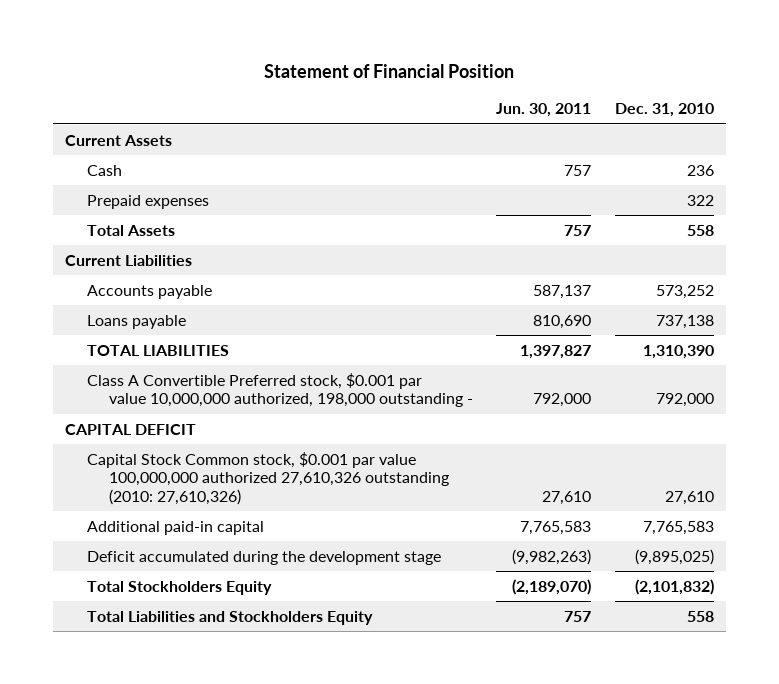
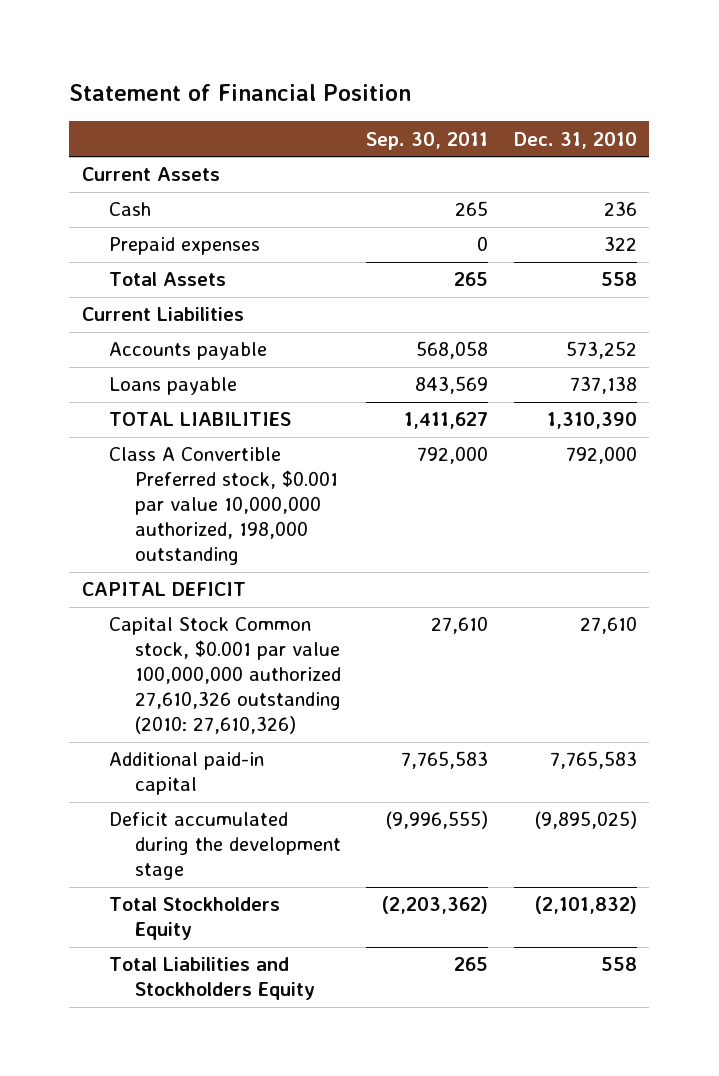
[496,103,592,118] Jun. 30, 2011 -> none
none -> [366,131,489,150] Sep. 30, 2011
[86,372,473,408] Class A Convertible Preferred stock, $0.001 par value 10,000,000 authorized, 198,000 outstanding - -> [108,447,338,566] Class A Convertible Preferred stock, $0.001 par value 10,000,000 authorized, 198,000 outstanding

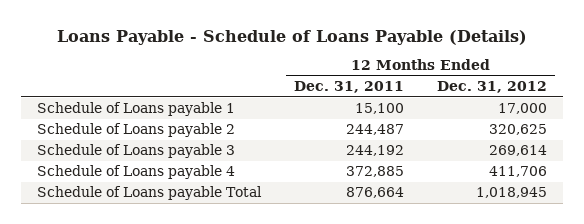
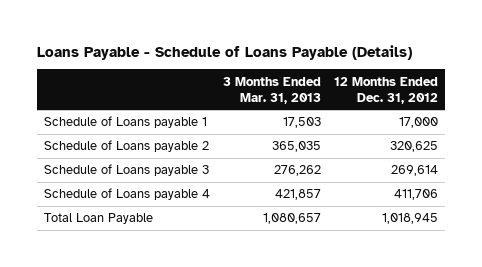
[294,80,405,93] Dec. 31, 2011 -> none
none -> [222,76,321,104] 3 Months Ended Mar. 31, 2013
[37,186,263,201] Schedule of Loans payable Total -> [43,213,153,225] Total Loan Payable

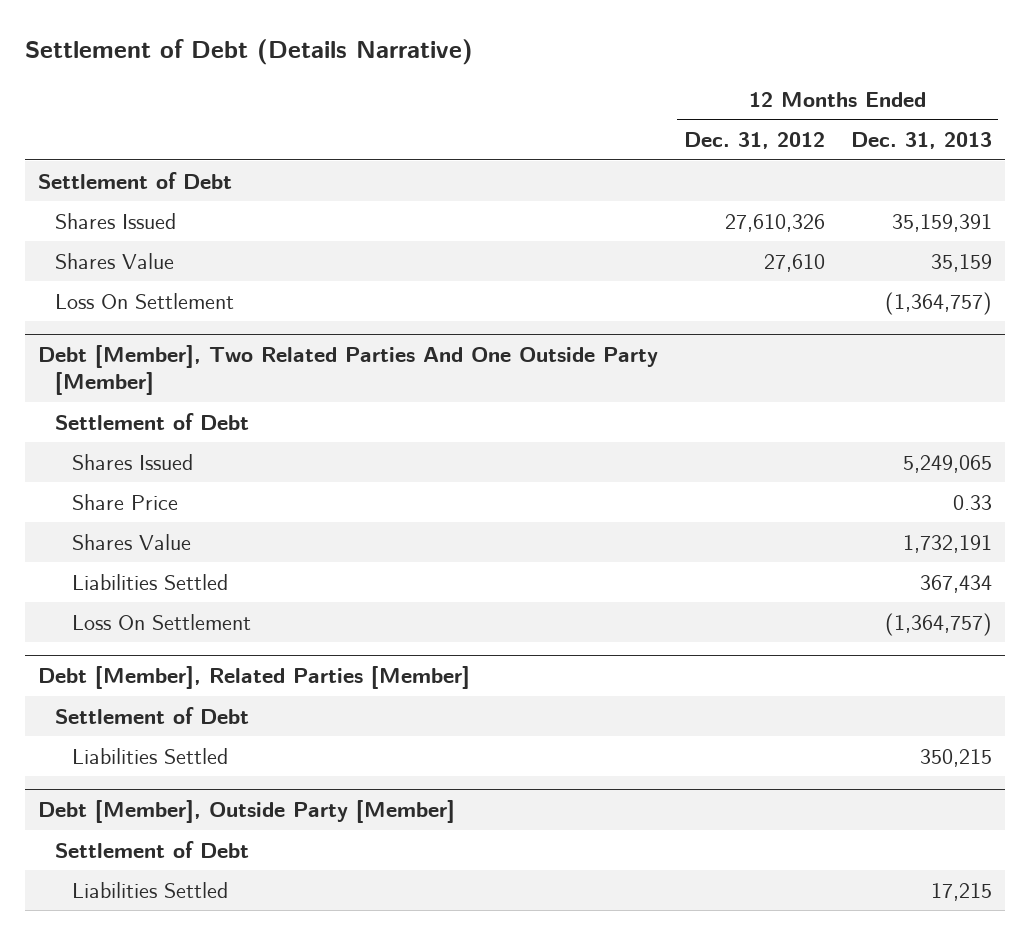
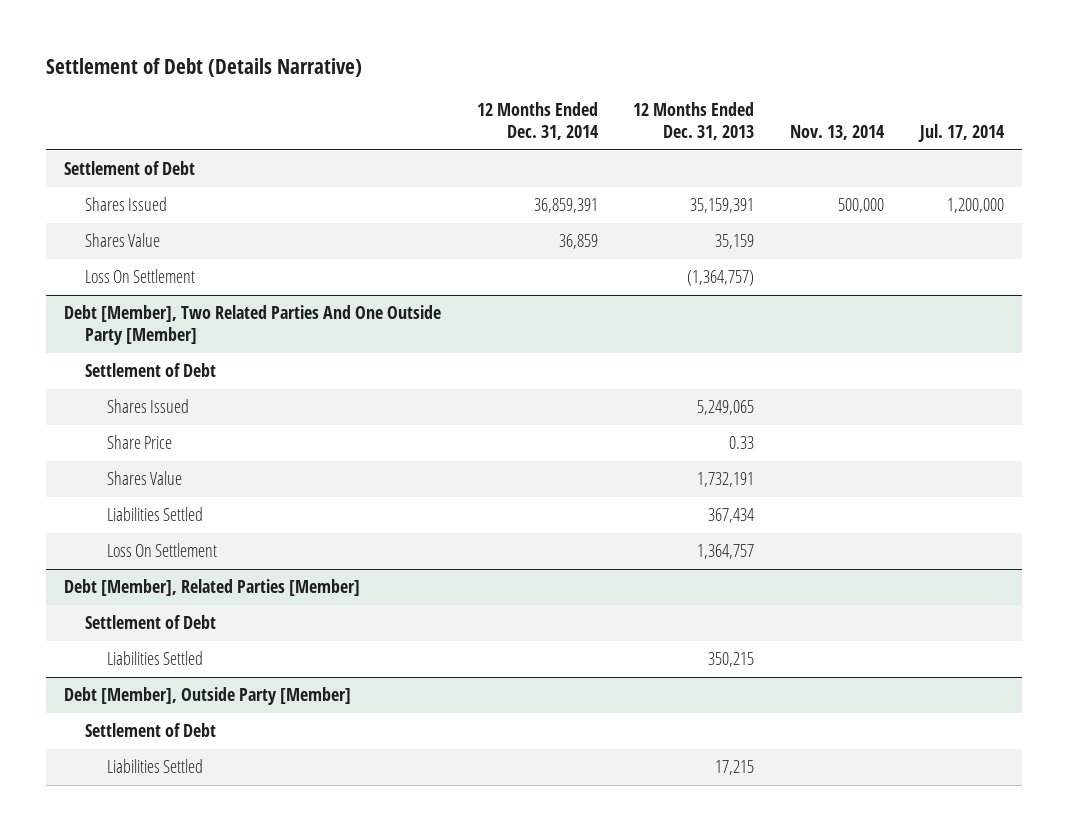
[683,132,825,150] Dec. 31, 2012 -> none
none -> [476,102,599,141] 12 Months Ended Dec. 31, 2014
none -> [790,125,886,141] Nov. 13, 2014
none -> [918,124,1006,143] Jul. 17, 2014
[884,612,992,636] (1,364,757) -> [697,544,755,560] 1,364,757

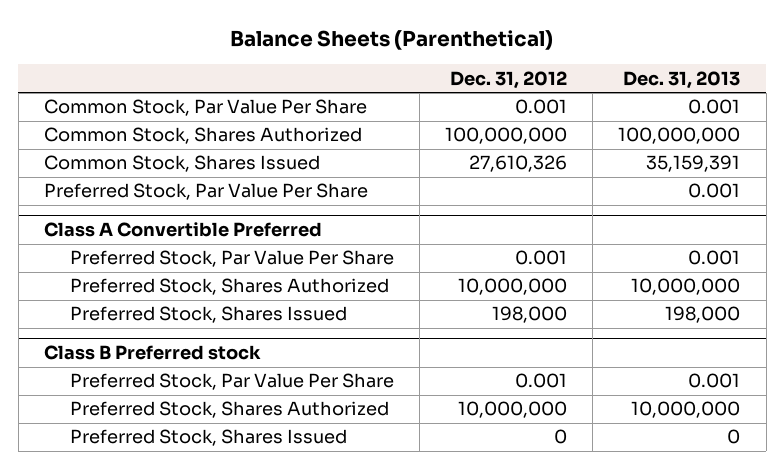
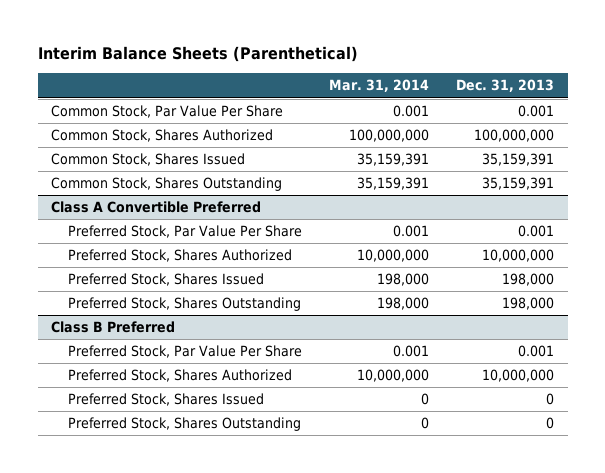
[230,30,554,51] Balance Sheets (Parenthetical) -> [37,46,358,63] Interim Balance Sheets (Parenthetical)
[450,70,568,89] Dec. 31, 2012 -> none
none -> [329,79,430,93] Mar. 31, 2014
[43,183,368,201] Preferred Stock, Par Value Per Share -> none
none -> [51,177,283,192] Common Stock, Shares Outstanding
none -> [68,297,302,312] Preferred Stock, Shares Outstanding
[43,345,261,361] Class B Preferred stock -> [51,321,176,334] Class B Preferred
none -> [68,417,302,432] Preferred Stock, Shares Outstanding

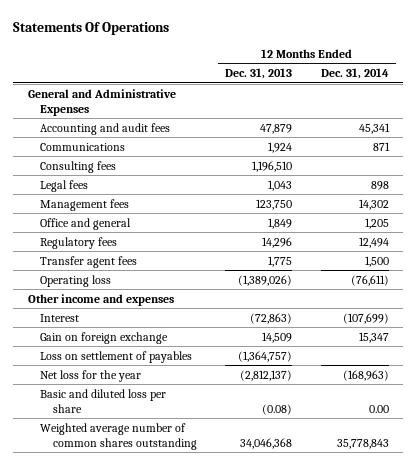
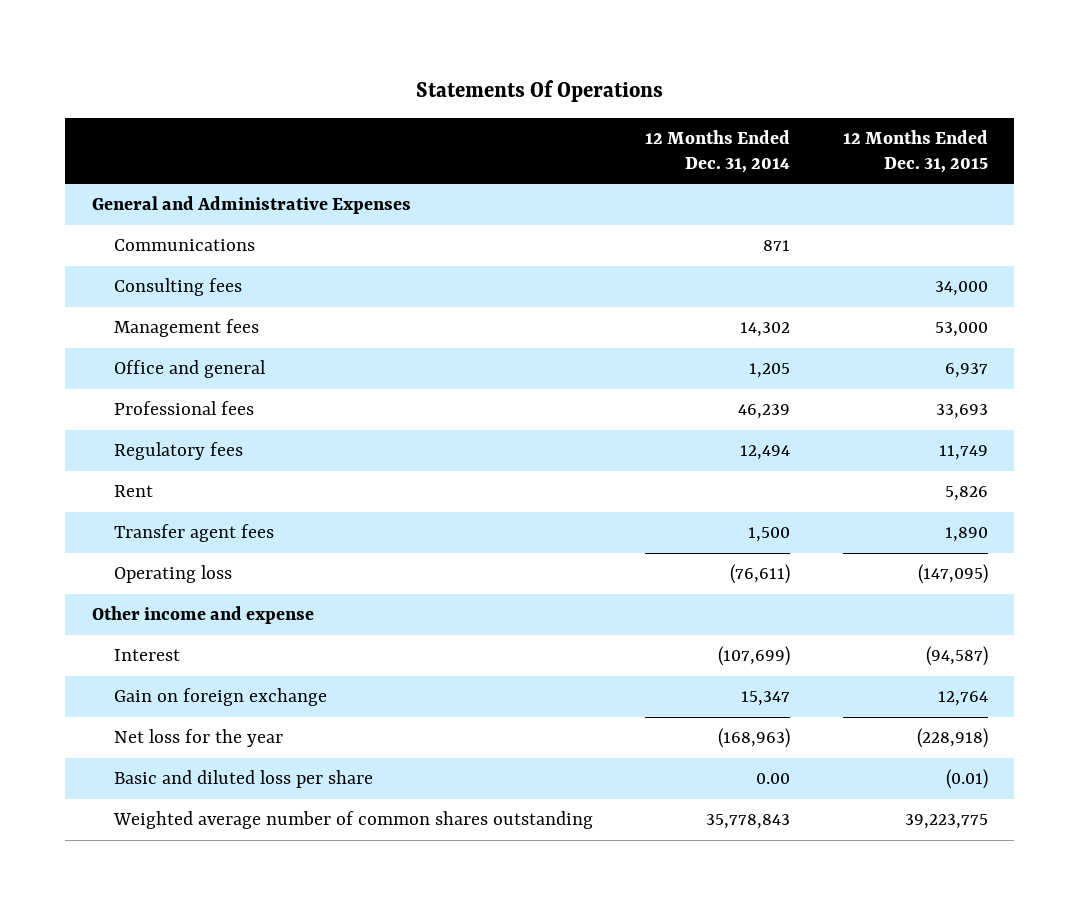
[225,68,293,80] Dec. 31, 2013 -> none
none -> [842,130,988,174] 12 Months Ended Dec. 31, 2015
[40,122,171,135] Accounting and audit fees -> none
[40,179,89,192] Legal fees -> none
none -> [113,401,254,416] Professional fees
none -> [113,485,153,498] Rent
[27,293,174,306] Other income and expenses -> [91,606,314,625] Other income and expense
[40,350,193,363] Loss on settlement of payables -> none

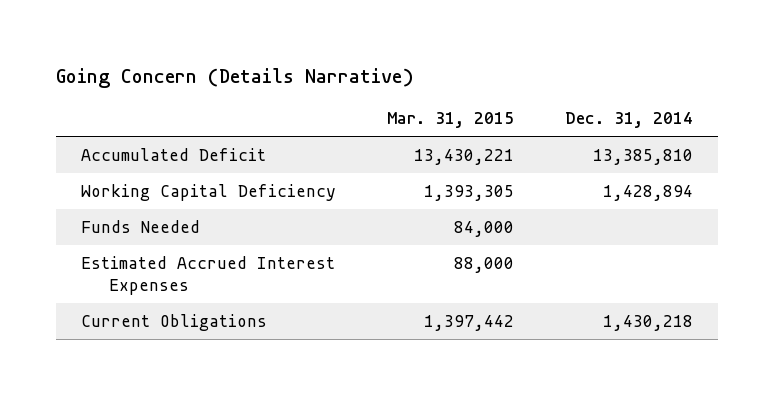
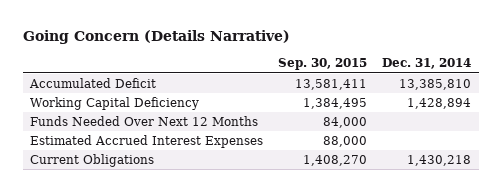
[387,112,515,129] Mar. 31, 2015 -> none
none -> [278,58,368,71] Sep. 30, 2015
[81,219,201,233] Funds Needed -> [30,116,259,127] Funds Needed Over Next 12 Months

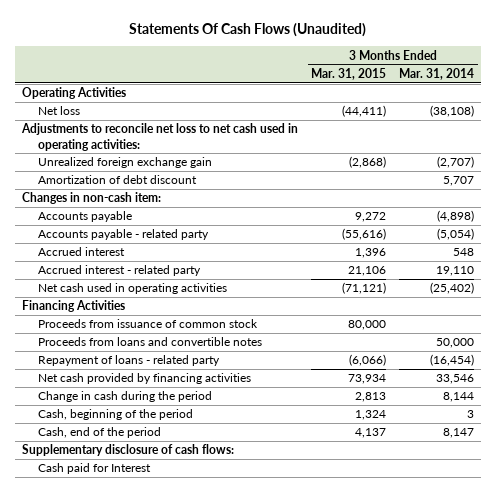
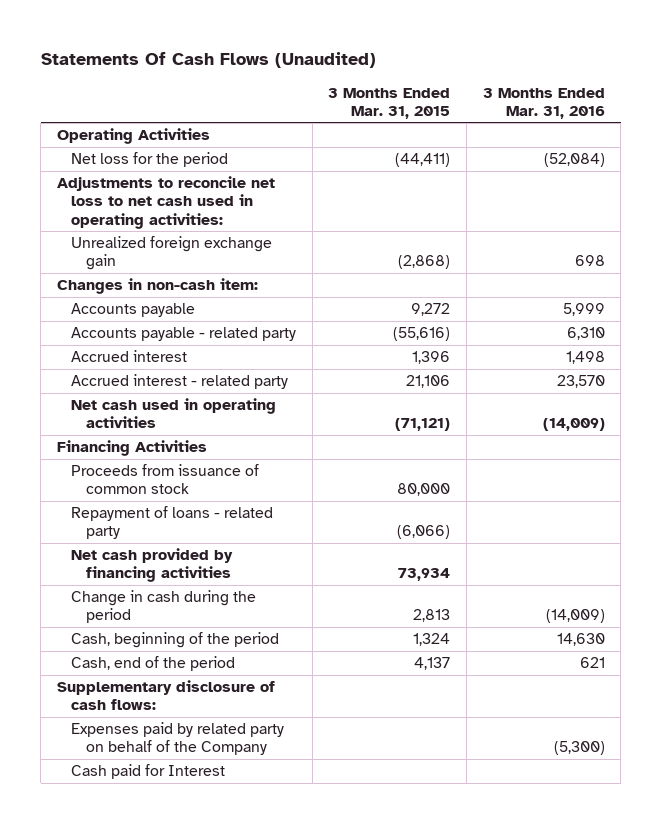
[399,67,475,80] Mar. 31, 2014 -> none
none -> [482,87,605,119] 3 Months Ended Mar. 31, 2016
[38,106,81,116] Net loss -> [71,152,229,168] Net loss for the period
[38,175,198,185] Amortization of debt discount -> none
[38,337,263,347] Proceeds from loans and convertible notes -> none
none -> [71,722,285,756] Expenses paid by related party on behalf of the Company

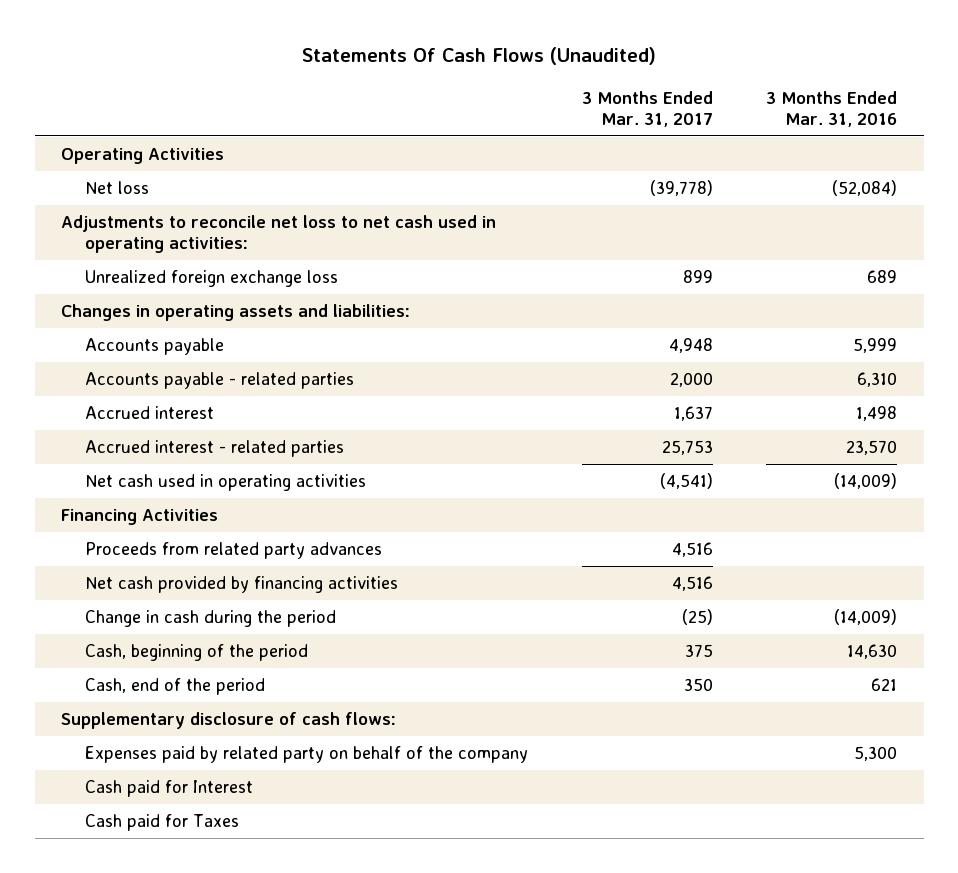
[328,87,451,119] 3 Months Ended Mar. 31, 2015 -> none
none -> [581,90,713,127] 3 Months Ended Mar. 31, 2017
[71,152,229,168] Net loss for the period -> [85,181,150,195] Net loss
[71,236,273,271] Unrealized foreign exchange gain -> [85,270,339,288] Unrealized foreign exchange loss
[574,255,605,267] 698 -> [866,270,897,284] 689
[56,278,258,295] Changes in non-cash item: -> [61,304,411,322] Changes in operating assets and liabilities:
[71,327,297,342] Accounts payable - related party -> [85,372,355,390] Accounts payable - related parties
[71,374,289,390] Accrued interest - related party -> [85,440,345,458] Accrued interest - related parties
[71,464,260,495] Proceeds from issuance of common stock -> none
[71,506,274,540] Repayment of loans - related party -> none
none -> [85,542,383,560] Proceeds from related party advances
[71,722,285,756] Expenses paid by related party on behalf of the Company -> [85,746,529,764] Expenses paid by related party on behalf of the company
[553,741,605,756] (5,300) -> [853,746,897,762] 5,300
none -> [85,814,240,832] Cash paid for Taxes

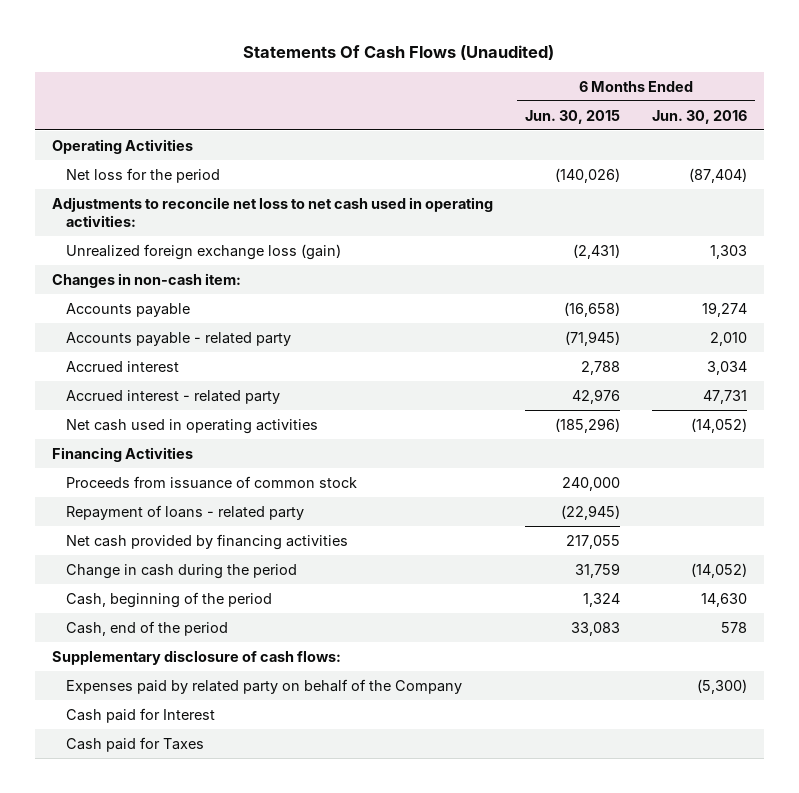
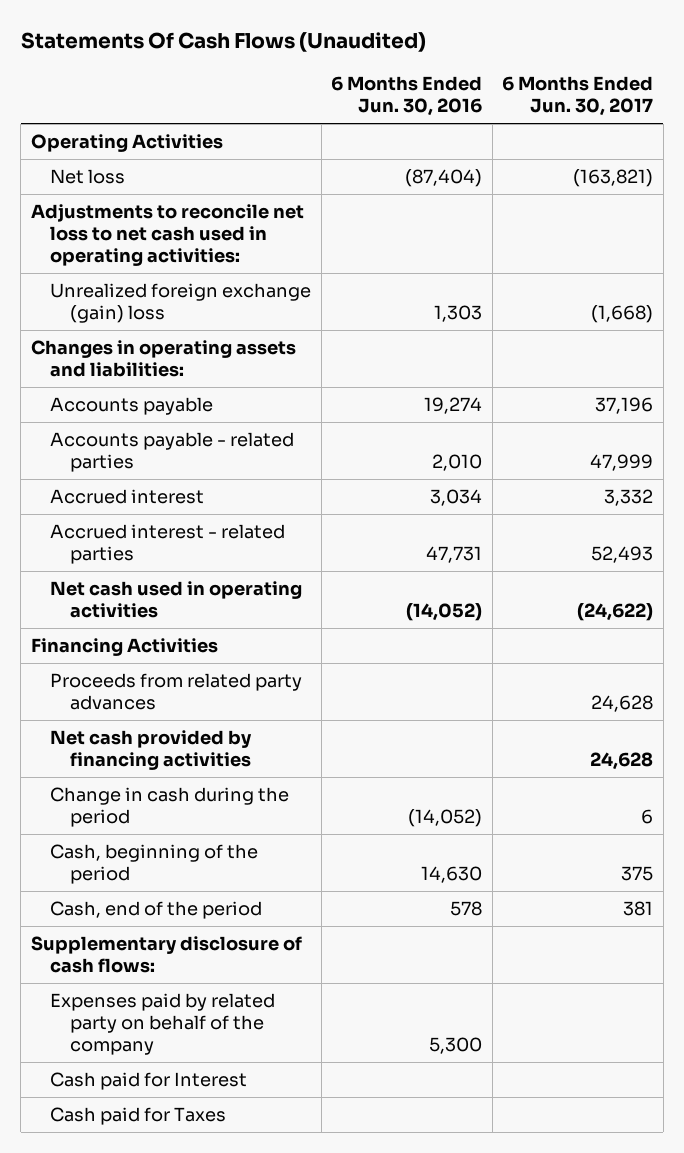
[524,109,620,124] Jun. 30, 2015 -> none
none -> [502,76,654,117] 6 Months Ended Jun. 30, 2017
[66,167,221,183] Net loss for the period -> [50,168,126,184] Net loss
[66,243,342,260] Unrealized foreign exchange loss (gain) -> [50,282,312,324] Unrealized foreign exchange (gain) loss
[51,272,241,288] Changes in non-cash item: -> [30,339,296,378] Changes in operating assets and liabilities:
[66,331,292,346] Accounts payable - related party -> [50,431,295,473] Accounts payable - related parties
[66,389,281,404] Accrued interest - related party -> [50,523,286,565] Accrued interest - related parties
[66,475,358,489] Proceeds from issuance of common stock -> none
[66,504,305,520] Repayment of loans - related party -> none
none -> [50,672,303,711] Proceeds from related party advances
[66,678,463,694] Expenses paid by related party on behalf of the Company -> [50,992,276,1056] Expenses paid by related party on behalf of the company
[697,678,748,694] (5,300) -> [429,1037,483,1055] 5,300

